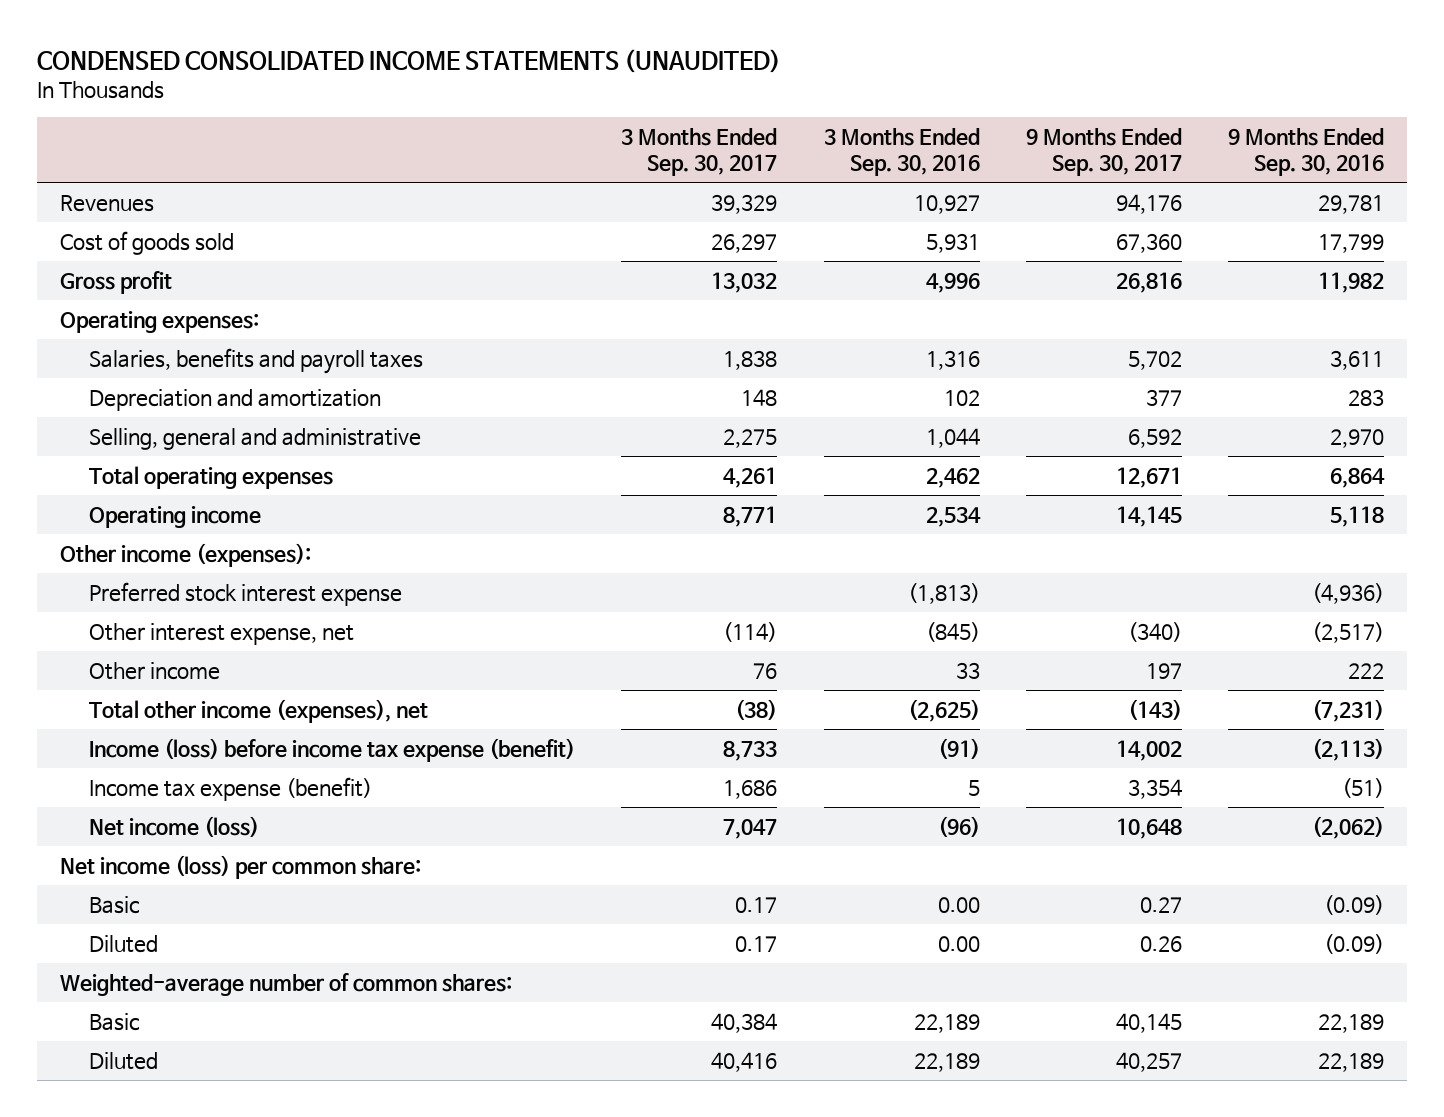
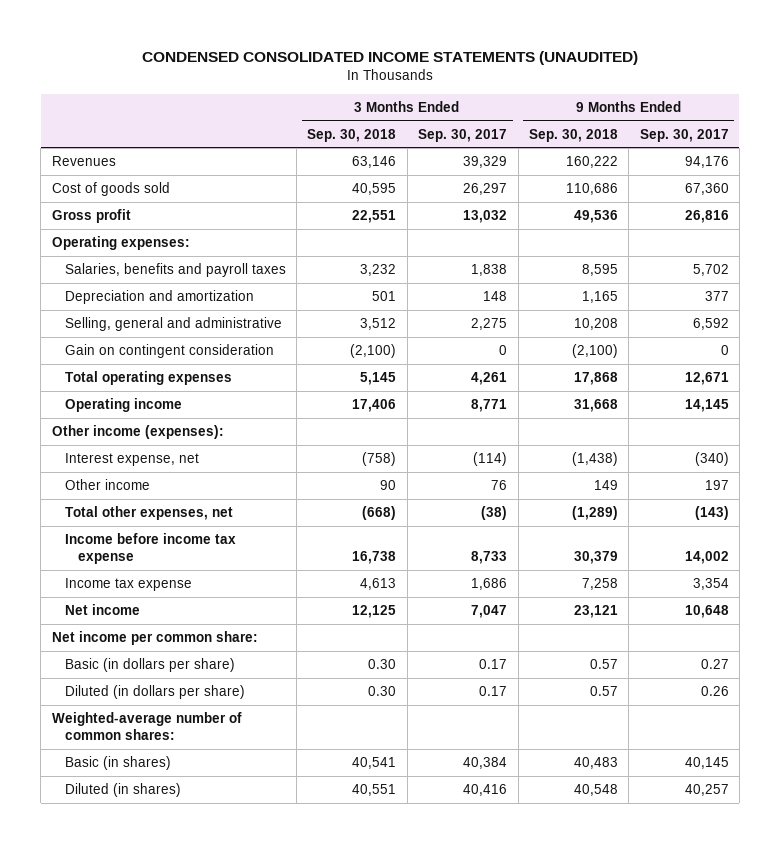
[823,128,980,177] 3 Months Ended Sep. 30, 2016 -> none
[1228,128,1385,177] 9 Months Ended Sep. 30, 2016 -> none
none -> [307,128,397,142] Sep. 30, 2018
none -> [528,128,618,142] Sep. 30, 2018
none -> [64,344,274,359] Gain on contingent consideration
[89,582,403,607] Preferred stock interest expense -> none
[89,623,355,646] Other interest expense, net -> [64,453,199,467] Interest expense, net
[89,699,429,724] Total other income (expenses), net -> [64,506,233,521] Total other expenses, net
[89,738,576,763] Income (loss) before income tax expense (benefit) -> [64,533,236,565] Income before income tax expense
[89,777,373,802] Income tax expense (benefit) -> [64,578,192,592] Income tax expense
[89,816,260,838] Net income (loss) -> [64,604,140,616] Net income
[60,855,422,880] Net income (loss) per common share: -> [51,631,258,646] Net income per common share:
[89,896,140,915] Basic -> [64,658,235,673] Basic (in dollars per share)
[89,935,159,954] Diluted -> [64,685,245,700] Diluted (in dollars per share)
[89,1013,140,1032] Basic -> [64,756,171,771] Basic (in shares)
[89,1052,159,1071] Diluted -> [64,783,181,798] Diluted (in shares)

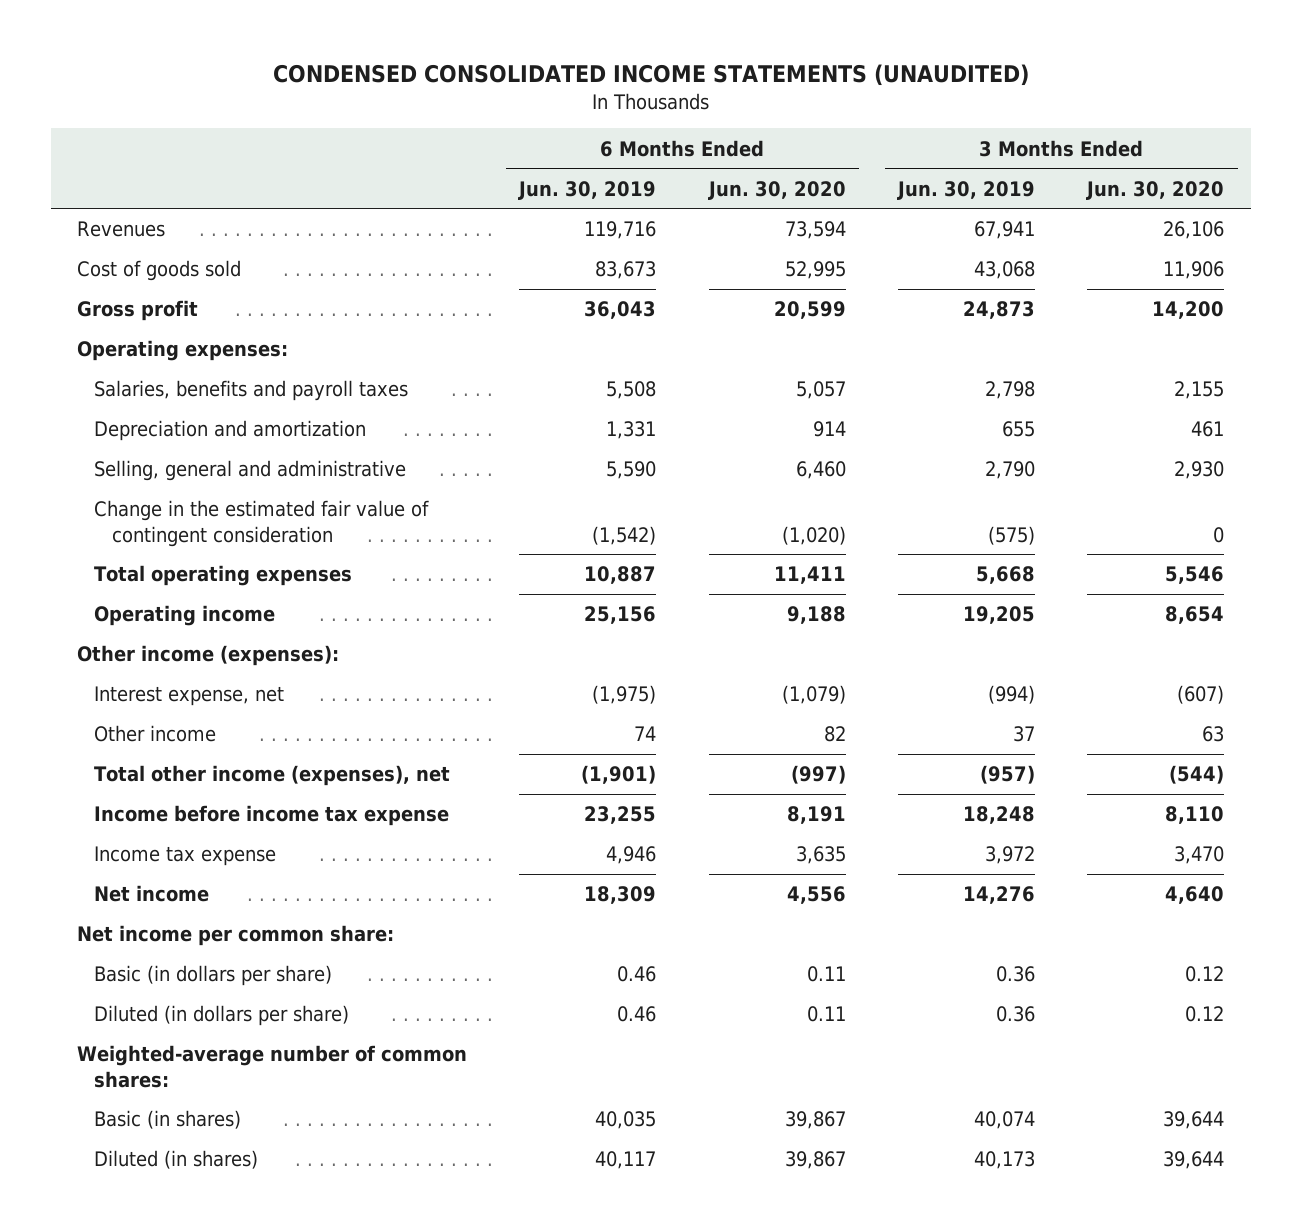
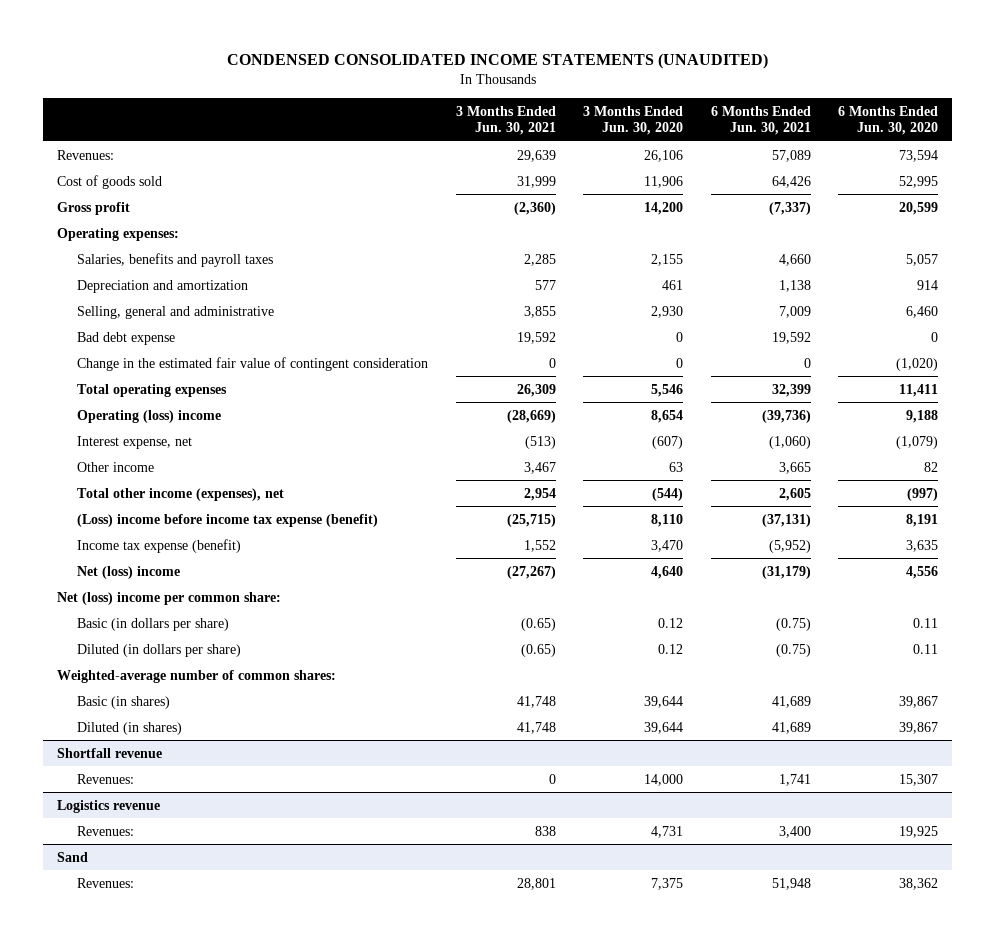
[518,180,657,200] Jun. 30, 2019 -> none
[897,180,1036,200] Jun. 30, 2019 -> none
none -> [455,105,556,136] 3 Months Ended Jun. 30, 2021
none -> [710,105,811,136] 6 Months Ended Jun. 30, 2021
[76,221,165,238] Revenues -> [56,149,114,160] Revenues:
none -> [77,331,176,345] Bad debt expense
[76,645,339,667] Other income (expenses): -> none
[94,605,276,627] Operating income -> [77,409,222,423] Operating (loss) income
[94,805,450,827] Income before income tax expense -> [77,513,379,527] (Loss) income before income tax expense (benefit)
[94,846,277,867] Income tax expense -> [77,538,242,553] Income tax expense (benefit)
[94,885,210,903] Net income -> [77,565,181,579] Net (loss) income
[76,925,394,947] Net income per common share: -> [56,591,281,605] Net (loss) income per common share:
none -> [56,747,162,758] Shortfall revenue
none -> [77,773,135,784] Revenues:
none -> [56,799,160,813] Logistics revenue
none -> [77,825,135,836] Revenues:
none -> [56,851,88,862] Sand
none -> [77,877,135,888] Revenues:

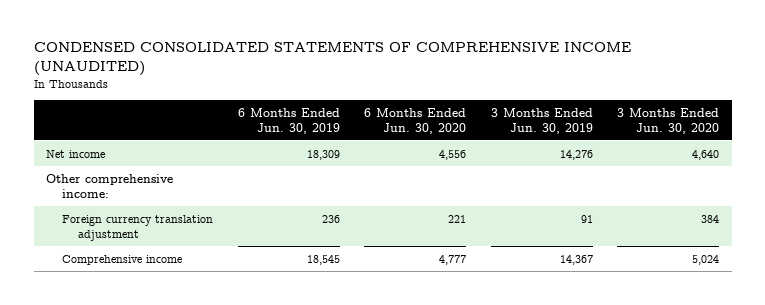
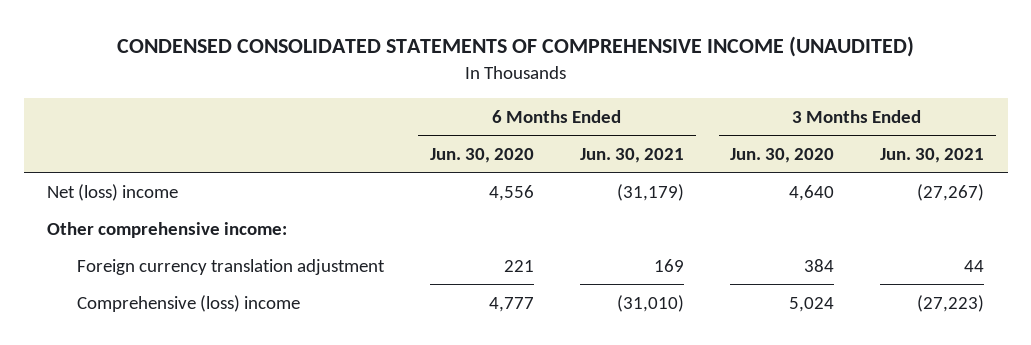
[237,107,340,134] 6 Months Ended Jun. 30, 2019 -> none
[490,107,593,134] 3 Months Ended Jun. 30, 2019 -> none
none -> [580,147,685,163] Jun. 30, 2021
none -> [880,147,985,163] Jun. 30, 2021
[45,149,105,158] Net income -> [46,183,178,201] Net (loss) income
[62,254,183,265] Comprehensive income -> [76,294,300,312] Comprehensive (loss) income

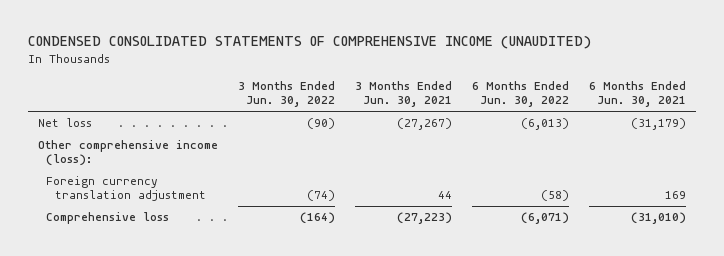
[429,147,534,163] Jun. 30, 2020 -> none
[730,147,835,163] Jun. 30, 2020 -> none
none -> [237,81,335,108] 3 Months Ended Jun. 30, 2022
none -> [471,81,569,108] 6 Months Ended Jun. 30, 2022
[46,183,178,201] Net (loss) income -> [37,118,92,128] Net loss
[46,221,287,238] Other comprehensive income: -> [37,140,218,167] Other comprehensive income (loss):
[76,294,300,312] Comprehensive (loss) income -> [46,212,170,225] Comprehensive loss

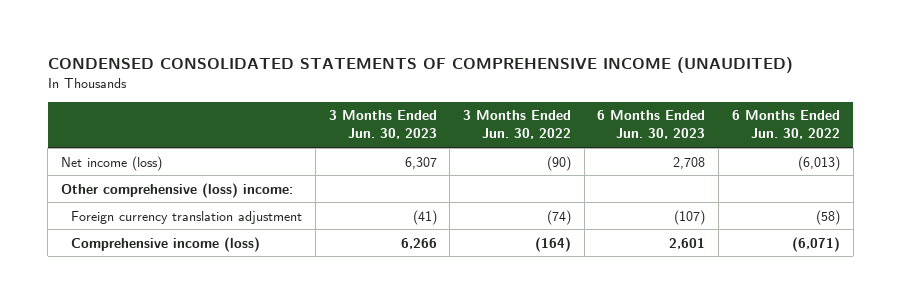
[354,81,452,108] 3 Months Ended Jun. 30, 2021 -> none
[588,81,686,108] 6 Months Ended Jun. 30, 2021 -> none
none -> [328,110,437,140] 3 Months Ended Jun. 30, 2023
none -> [597,110,706,140] 6 Months Ended Jun. 30, 2023
[37,118,92,128] Net loss -> [60,155,162,171] Net income (loss)
[37,140,218,167] Other comprehensive income (loss): -> [60,182,293,198] Other comprehensive (loss) income:
[46,212,170,225] Comprehensive loss -> [71,236,261,252] Comprehensive income (loss)

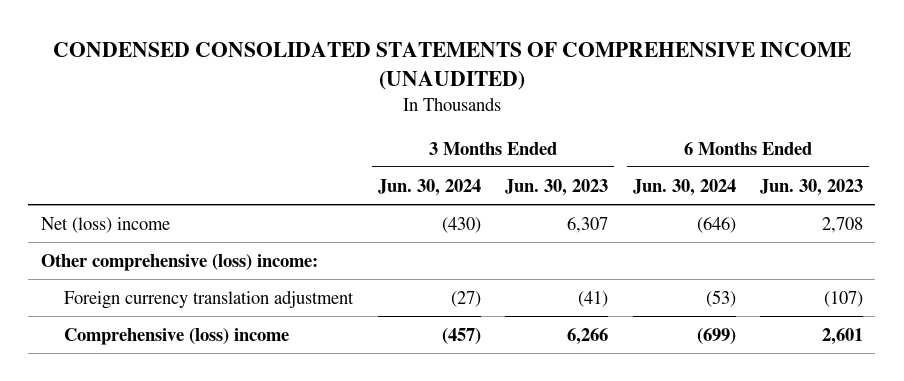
[463,110,572,140] 3 Months Ended Jun. 30, 2022 -> none
[731,110,840,140] 6 Months Ended Jun. 30, 2022 -> none
none -> [377,178,481,196] Jun. 30, 2024
none -> [632,178,736,196] Jun. 30, 2024
[60,155,162,171] Net income (loss) -> [40,216,170,233] Net (loss) income
[71,236,261,252] Comprehensive income (loss) -> [64,327,290,345] Comprehensive (loss) income

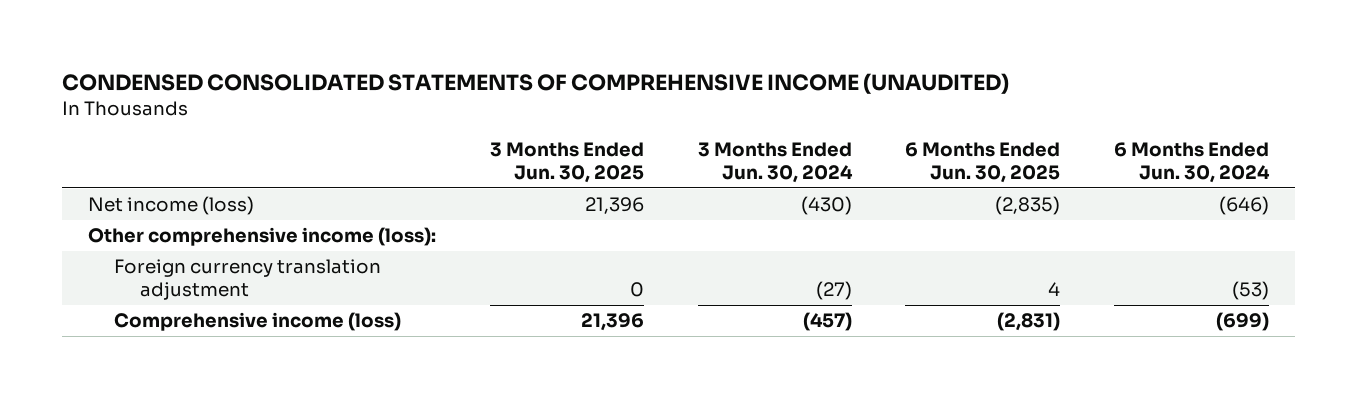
[505,178,609,196] Jun. 30, 2023 -> none
[760,178,864,196] Jun. 30, 2023 -> none
none -> [490,142,645,183] 3 Months Ended Jun. 30, 2025
none -> [905,142,1061,183] 6 Months Ended Jun. 30, 2025
[40,216,170,233] Net (loss) income -> [88,196,255,216] Net income (loss)
[40,253,318,271] Other comprehensive (loss) income: -> [88,227,437,247] Other comprehensive income (loss):
[64,327,290,345] Comprehensive (loss) income -> [114,312,402,332] Comprehensive income (loss)

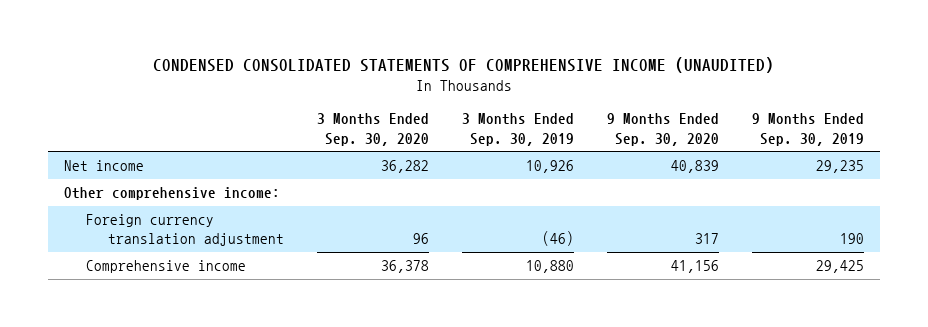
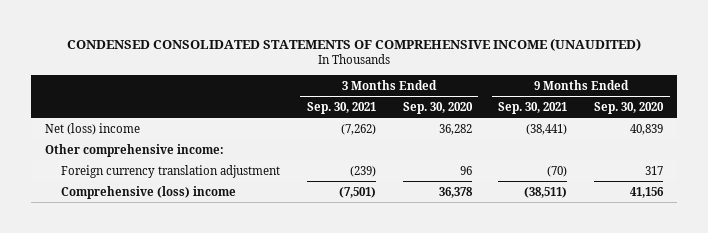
[461,113,574,146] 3 Months Ended Sep. 30, 2019 -> none
[751,113,864,146] 9 Months Ended Sep. 30, 2019 -> none
none -> [306,101,376,114] Sep. 30, 2021
none -> [498,101,568,114] Sep. 30, 2021
[64,160,145,172] Net income -> [44,122,140,135] Net (loss) income
[85,260,246,274] Comprehensive income -> [60,185,236,199] Comprehensive (loss) income

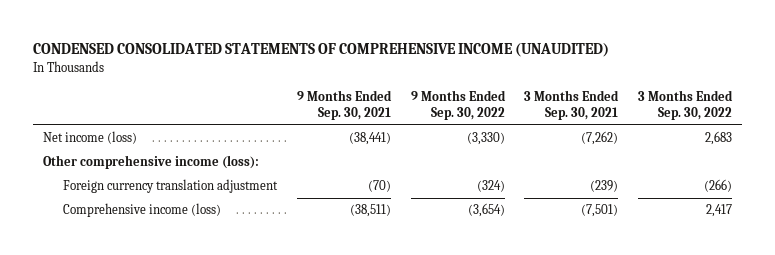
[402,101,473,114] Sep. 30, 2020 -> none
[594,101,665,114] Sep. 30, 2020 -> none
none -> [410,90,506,121] 9 Months Ended Sep. 30, 2022
none -> [638,90,734,121] 3 Months Ended Sep. 30, 2022
[44,122,140,135] Net (loss) income -> [43,131,138,145] Net income (loss)
[44,143,224,157] Other comprehensive income: -> [43,155,260,170] Other comprehensive income (loss):
[60,185,236,199] Comprehensive (loss) income -> [63,203,222,218] Comprehensive income (loss)

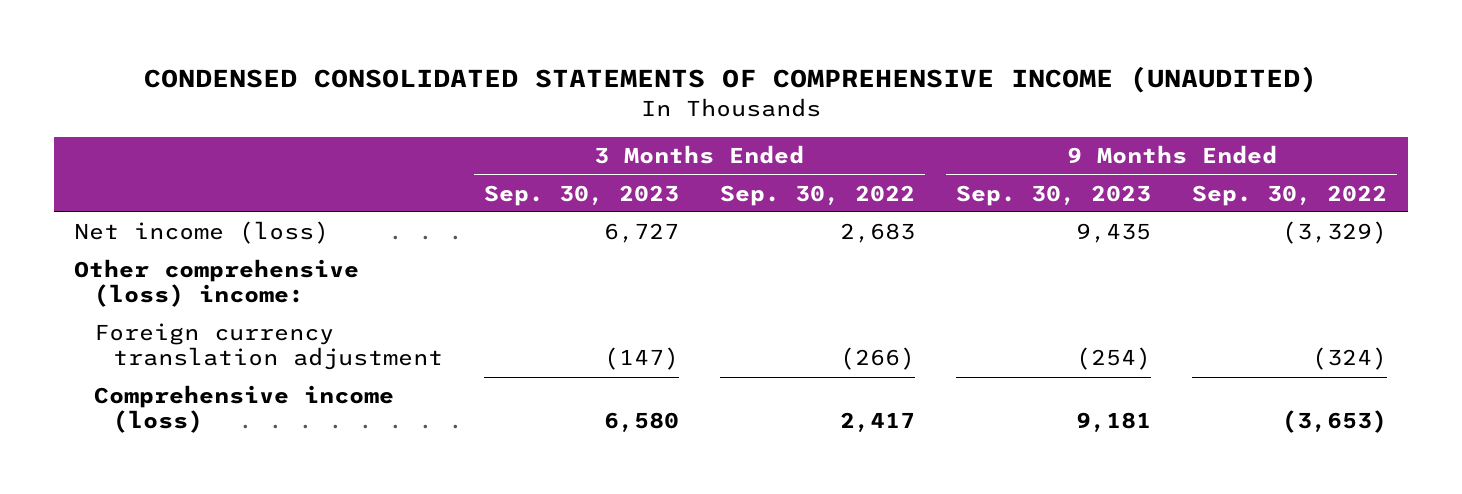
[297,90,393,121] 9 Months Ended Sep. 30, 2021 -> none
[524,90,620,121] 3 Months Ended Sep. 30, 2021 -> none
none -> [483,184,679,206] Sep. 30, 2023
none -> [956,184,1152,206] Sep. 30, 2023
[466,132,505,146] (3,330) -> [1282,221,1388,245] (3,329)
[43,155,260,170] Other comprehensive income (loss): -> [74,259,360,308] Other comprehensive (loss) income:
[467,203,505,218] (3,654) -> [1282,410,1388,434] (3,653)

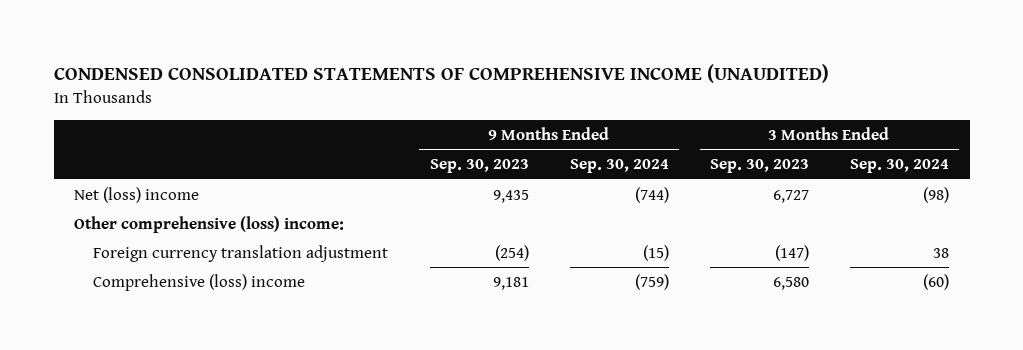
[719,184,915,206] Sep. 30, 2022 -> none
[1192,184,1388,206] Sep. 30, 2022 -> none
none -> [569,159,669,174] Sep. 30, 2024
none -> [849,159,949,174] Sep. 30, 2024
[74,221,330,245] Net income (loss) -> [74,186,200,203] Net (loss) income
[93,385,394,434] Comprehensive income (loss) -> [93,273,306,291] Comprehensive (loss) income

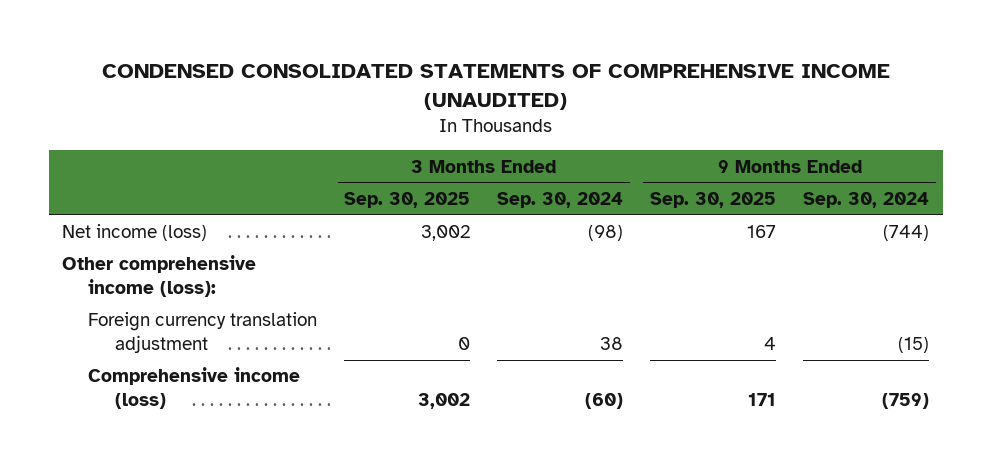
[429,159,529,174] Sep. 30, 2023 -> none
[709,159,809,174] Sep. 30, 2023 -> none
none -> [344,191,471,208] Sep. 30, 2025
none -> [650,191,777,208] Sep. 30, 2025
[74,186,200,203] Net (loss) income -> [62,224,208,242] Net income (loss)
[74,215,345,233] Other comprehensive (loss) income: -> [62,255,257,298] Other comprehensive income (loss):
[93,273,306,291] Comprehensive (loss) income -> [88,367,301,410] Comprehensive income (loss)

